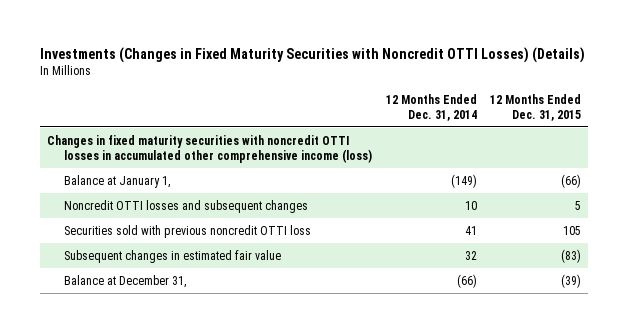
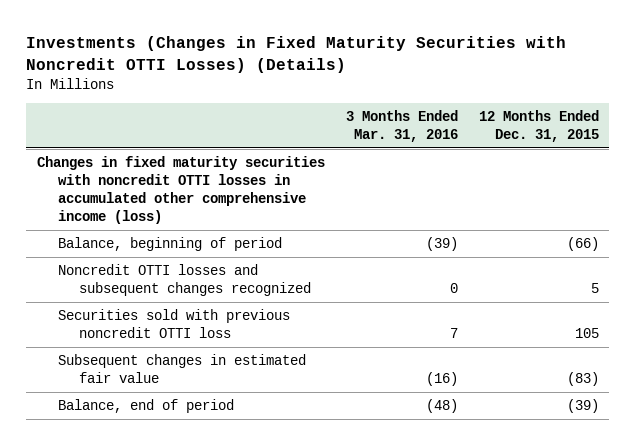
[385,93,477,121] 12 Months Ended Dec. 31, 2014 -> none
none -> [345,109,458,143] 3 Months Ended Mar. 31, 2016
[63,174,170,188] Balance at January 1, -> [58,236,283,251] Balance, beginning of period
[63,199,308,213] Noncredit OTTI losses and subsequent changes -> [58,263,312,297] Noncredit OTTI losses and subsequent changes recognized
[63,274,186,288] Balance at December 31, -> [58,398,235,413] Balance, end of period

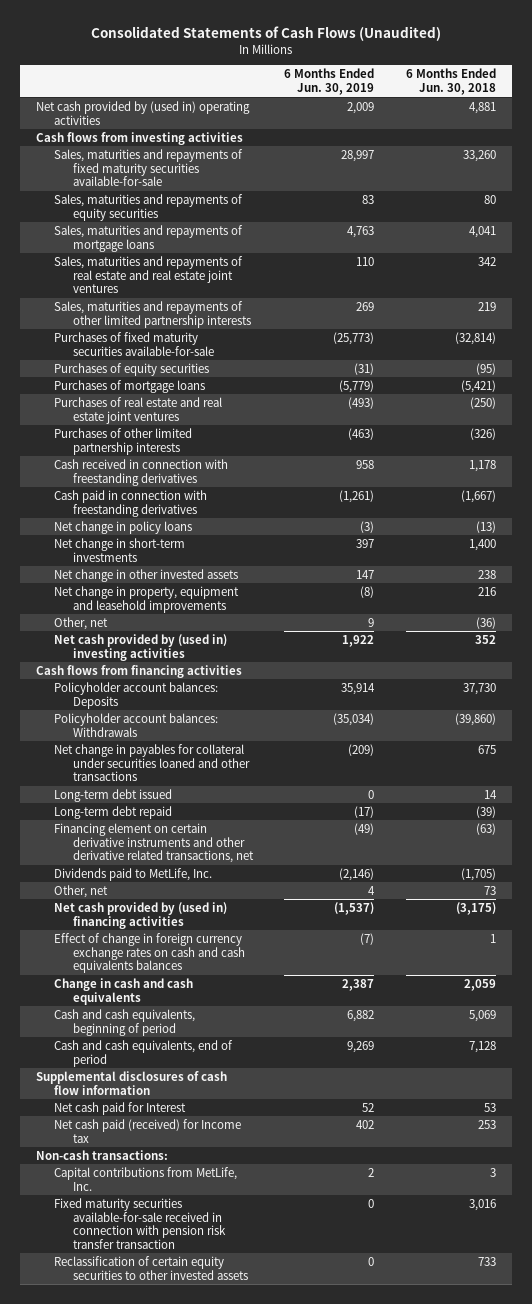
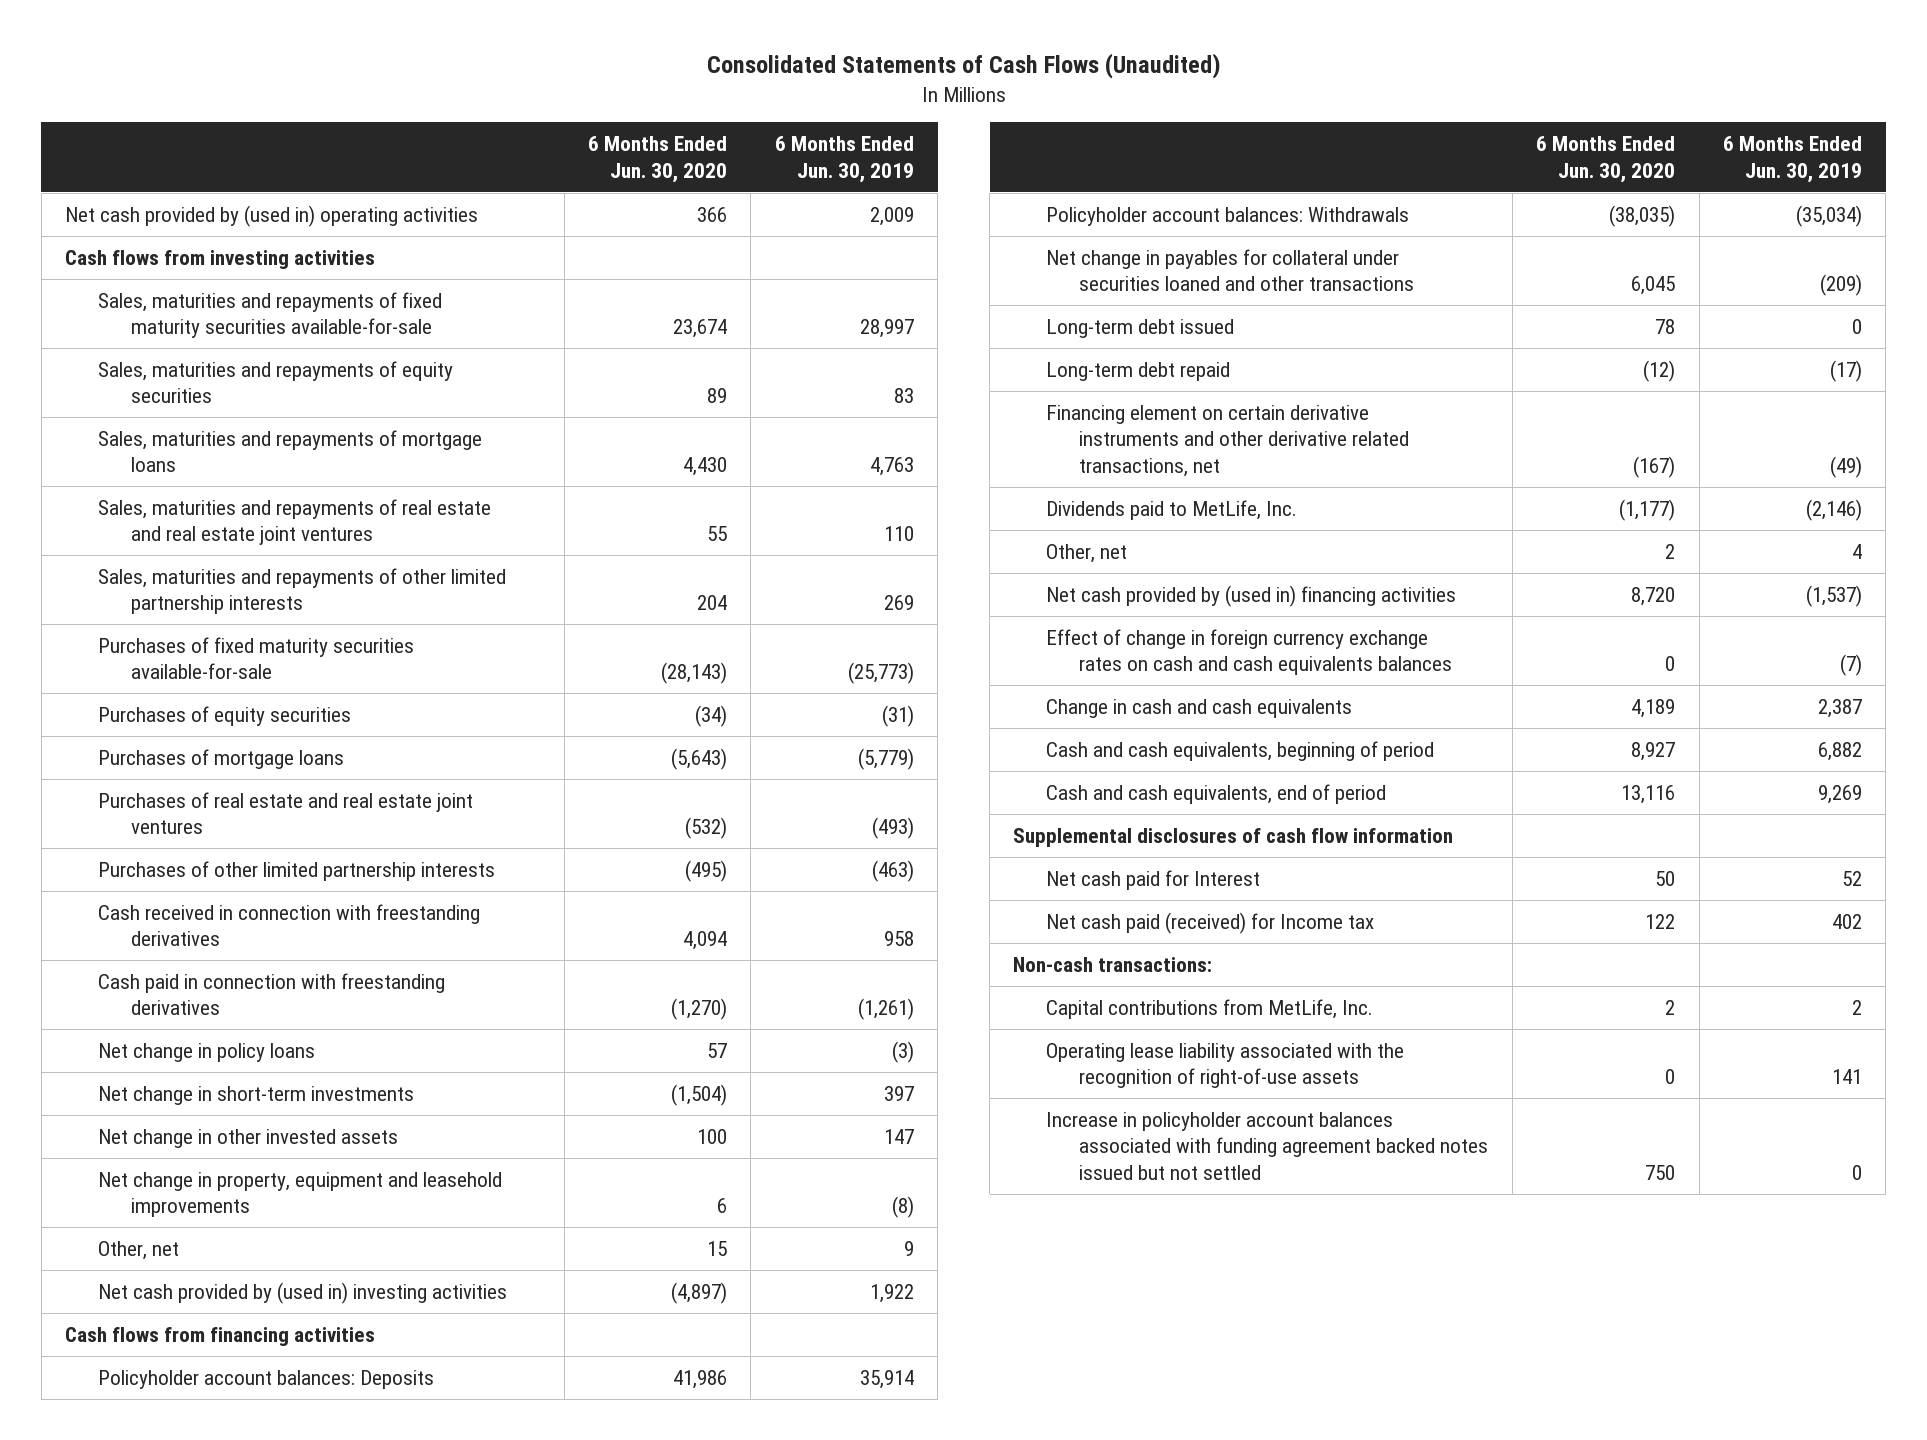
[406,68,497,96] 6 Months Ended Jun. 30, 2018 -> none
none -> [587,136,727,183] 6 Months Ended Jun. 30, 2020
[54,1198,226,1249] Fixed maturity securities available-for-sale received in connection with pension risk transfer transaction -> none
[54,1256,248,1280] Reclassification of certain equity securities to other invested assets -> none
none -> [1046,1042,1405,1089] Operating lease liability associated with the recognition of right-of-use assets
none -> [1046,1111,1489,1180] Increase in policyholder account balances associated with funding agreement backed notes issued but not settled

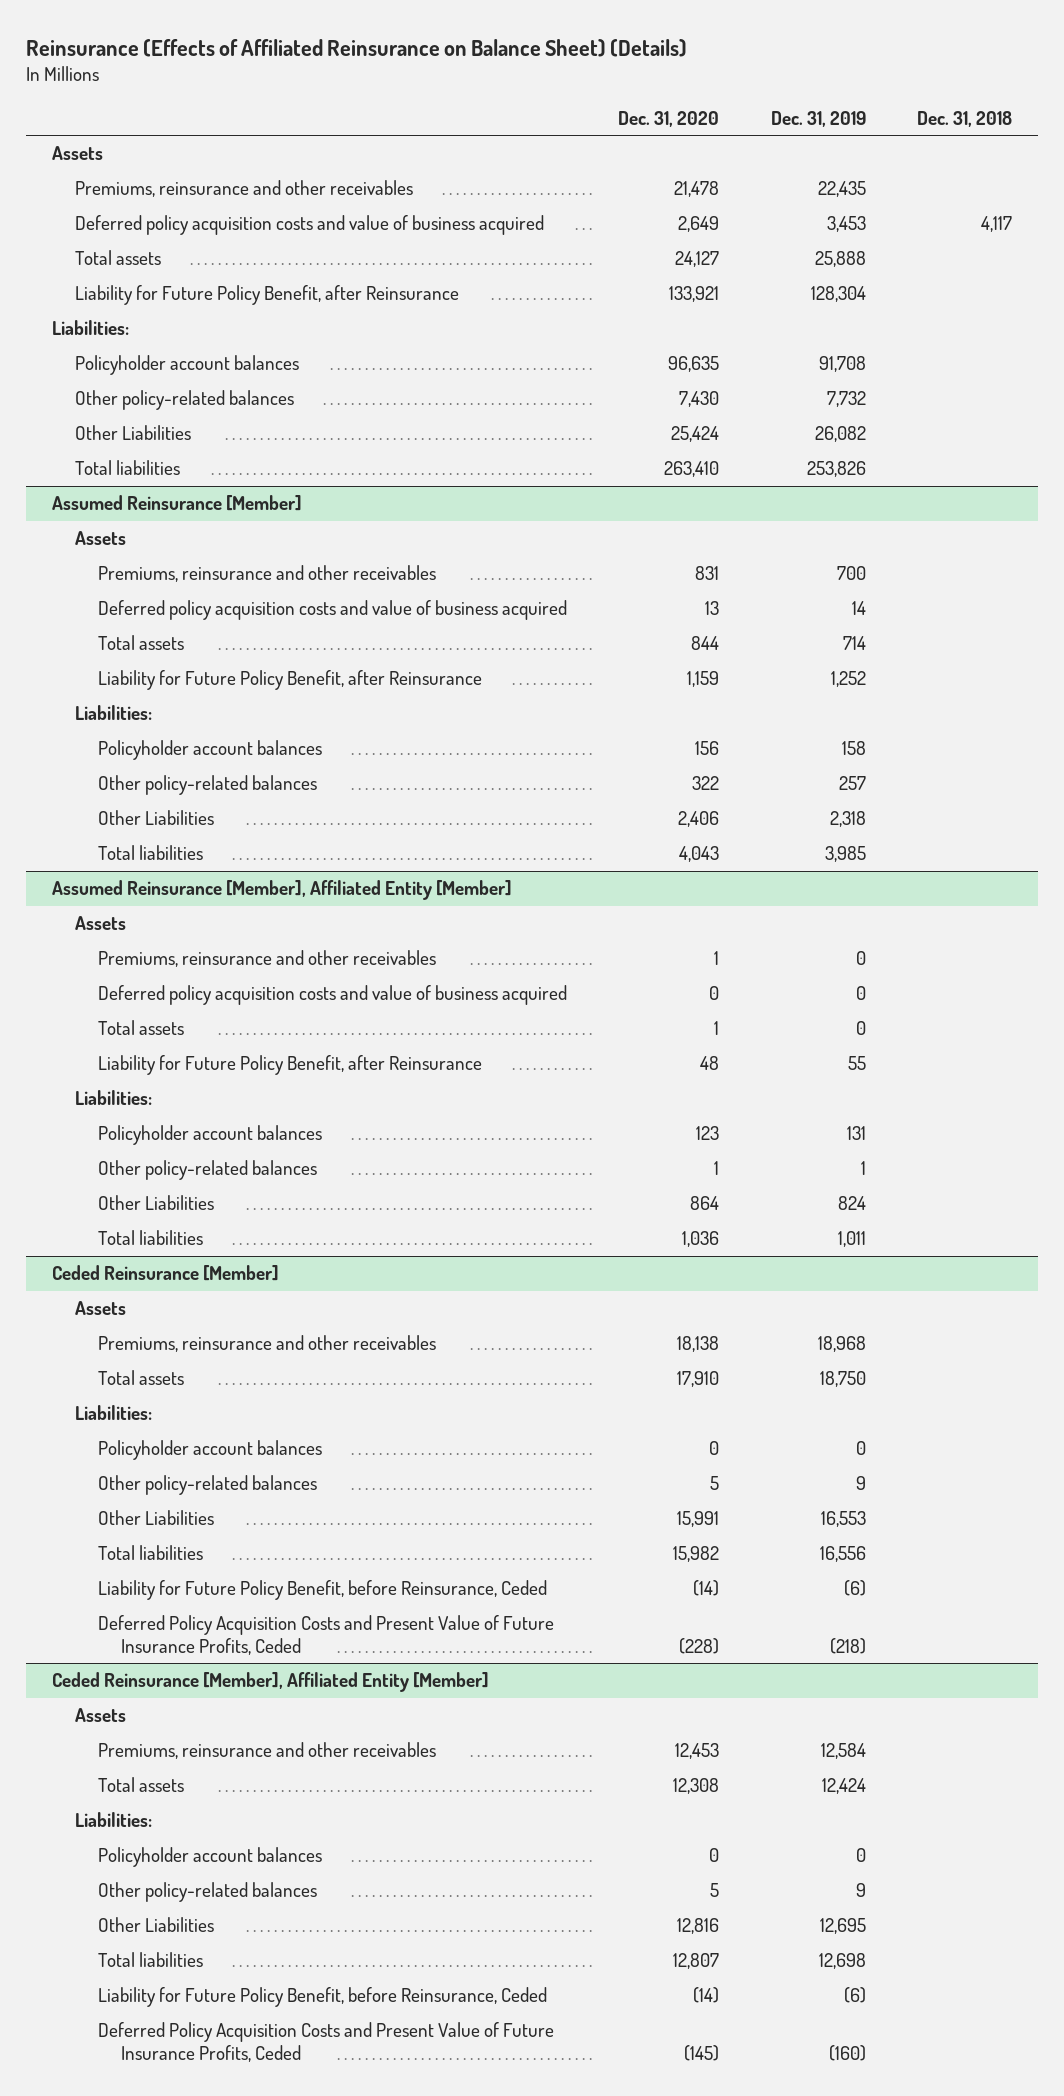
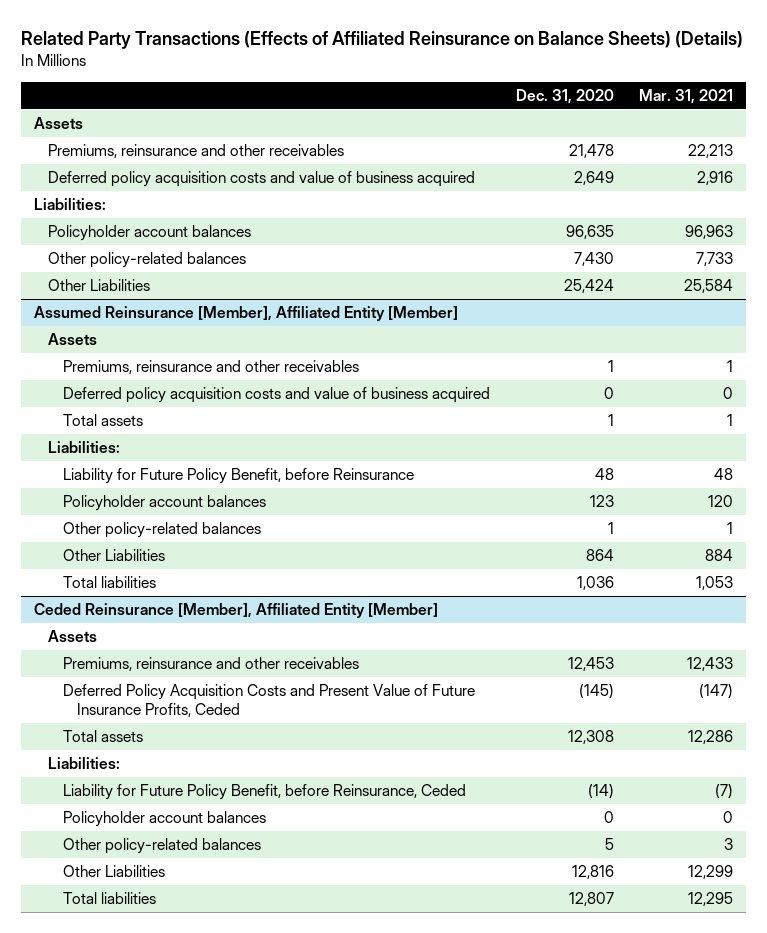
[25,38,687,57] Reinsurance (Effects of Affiliated Reinsurance on Balance Sheet) (Details) -> [21,31,744,50] Related Party Transactions (Effects of Affiliated Reinsurance on Balance Sheets) (Details)
[770,110,866,127] Dec. 31, 2019 -> none
[917,110,1013,127] Dec. 31, 2018 -> none
none -> [639,88,734,104] Mar. 31, 2021
[74,250,161,266] Total assets -> none
[74,285,459,306] Liability for Future Policy Benefit, after Reinsurance -> none
[74,460,180,476] Total liabilities -> none
[51,495,302,512] Assumed Reinsurance [Member] -> none
[74,531,126,546] Assets -> none
[97,565,436,583] Premiums, reinsurance and other receivables -> none
[97,600,567,621] Deferred policy acquisition costs and value of business acquired -> none
[97,635,184,651] Total assets -> none
[97,670,482,691] Liability for Future Policy Benefit, after Reinsurance -> none
[74,705,152,721] Liabilities: -> none
[97,740,322,761] Policyholder account balances -> none
[97,775,317,796] Other policy-related balances -> none
[97,810,214,826] Other Liabilities -> none
[97,845,203,861] Total liabilities -> none
[97,1055,482,1076] Liability for Future Policy Benefit, after Reinsurance -> none
none -> [62,468,414,485] Liability for Future Policy Benefit, before Reinsurance
[51,1265,279,1282] Ceded Reinsurance [Member] -> none
[74,1301,126,1316] Assets -> none
[97,1335,436,1353] Premiums, reinsurance and other receivables -> none
[97,1370,184,1386] Total assets -> none
[74,1405,152,1421] Liabilities: -> none
[97,1440,322,1461] Policyholder account balances -> none
[97,1475,317,1496] Other policy-related balances -> none
[97,1510,214,1526] Other Liabilities -> none
[97,1545,203,1561] Total liabilities -> none
[97,1580,547,1601] Liability for Future Policy Benefit, before Reinsurance, Ceded -> none
[97,1615,554,1655] Deferred Policy Acquisition Costs and Present Value of Future Insurance Profits, Ceded -> none
[97,2022,554,2062] Deferred Policy Acquisition Costs and Present Value of Future Insurance Profits, Ceded -> [62,684,475,718] Deferred Policy Acquisition Costs and Present Value of Future Insurance Profits, Ceded
[97,1987,547,2008] Liability for Future Policy Benefit, before Reinsurance, Ceded -> [62,784,466,801] Liability for Future Policy Benefit, before Reinsurance, Ceded

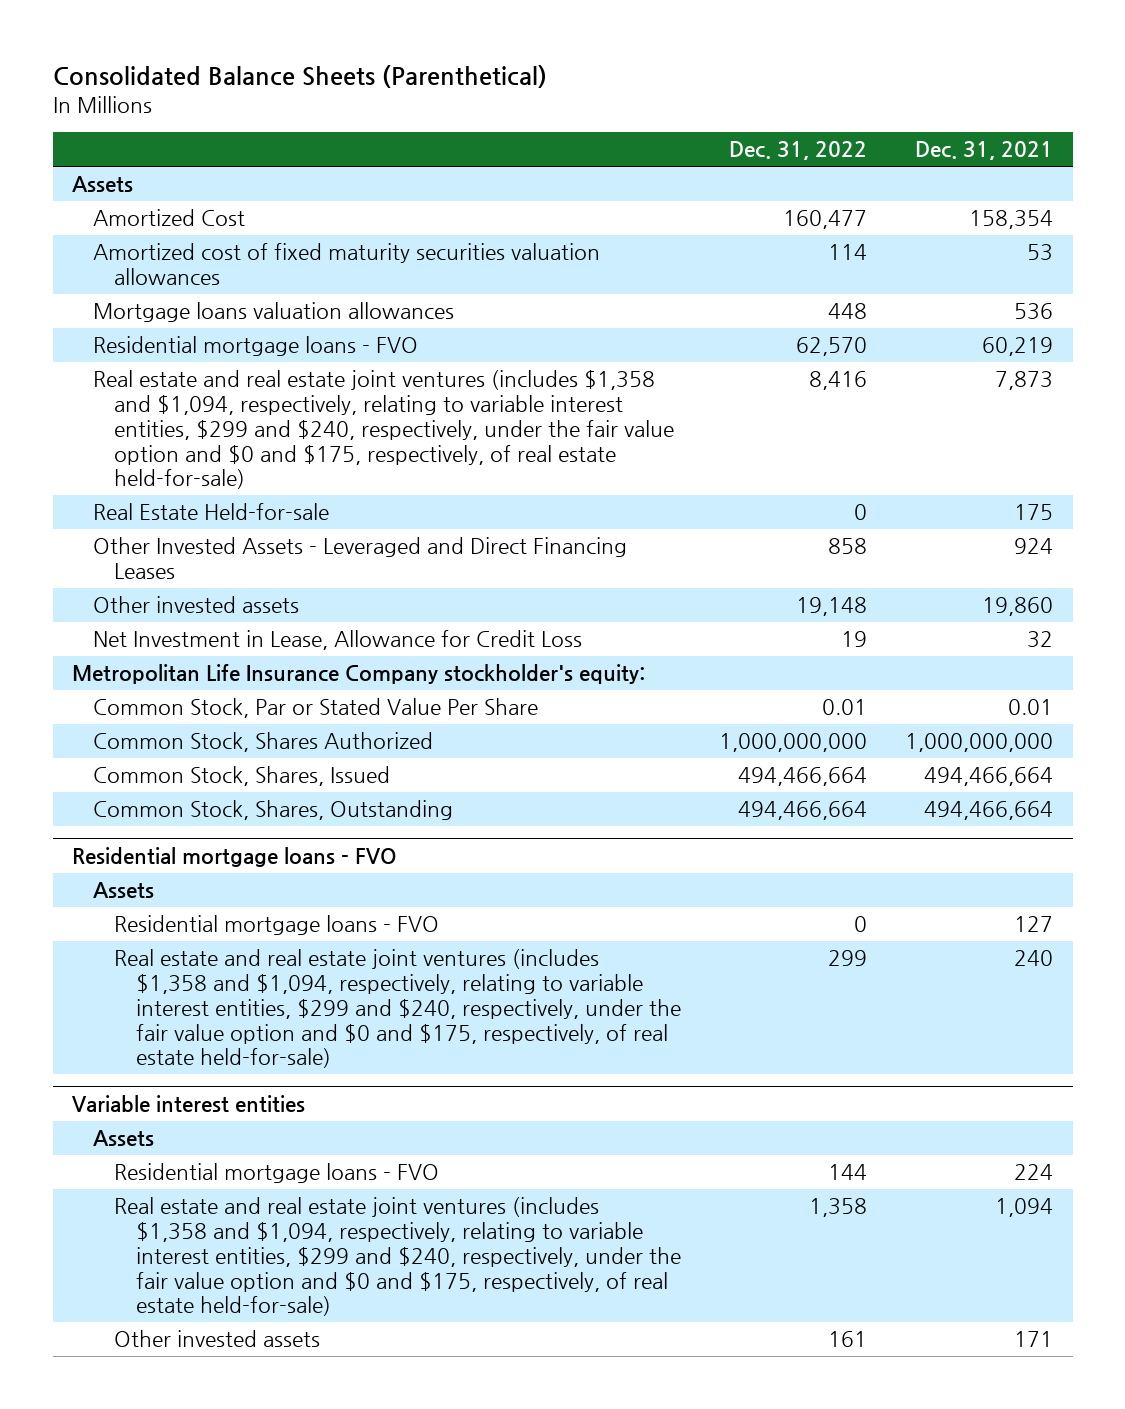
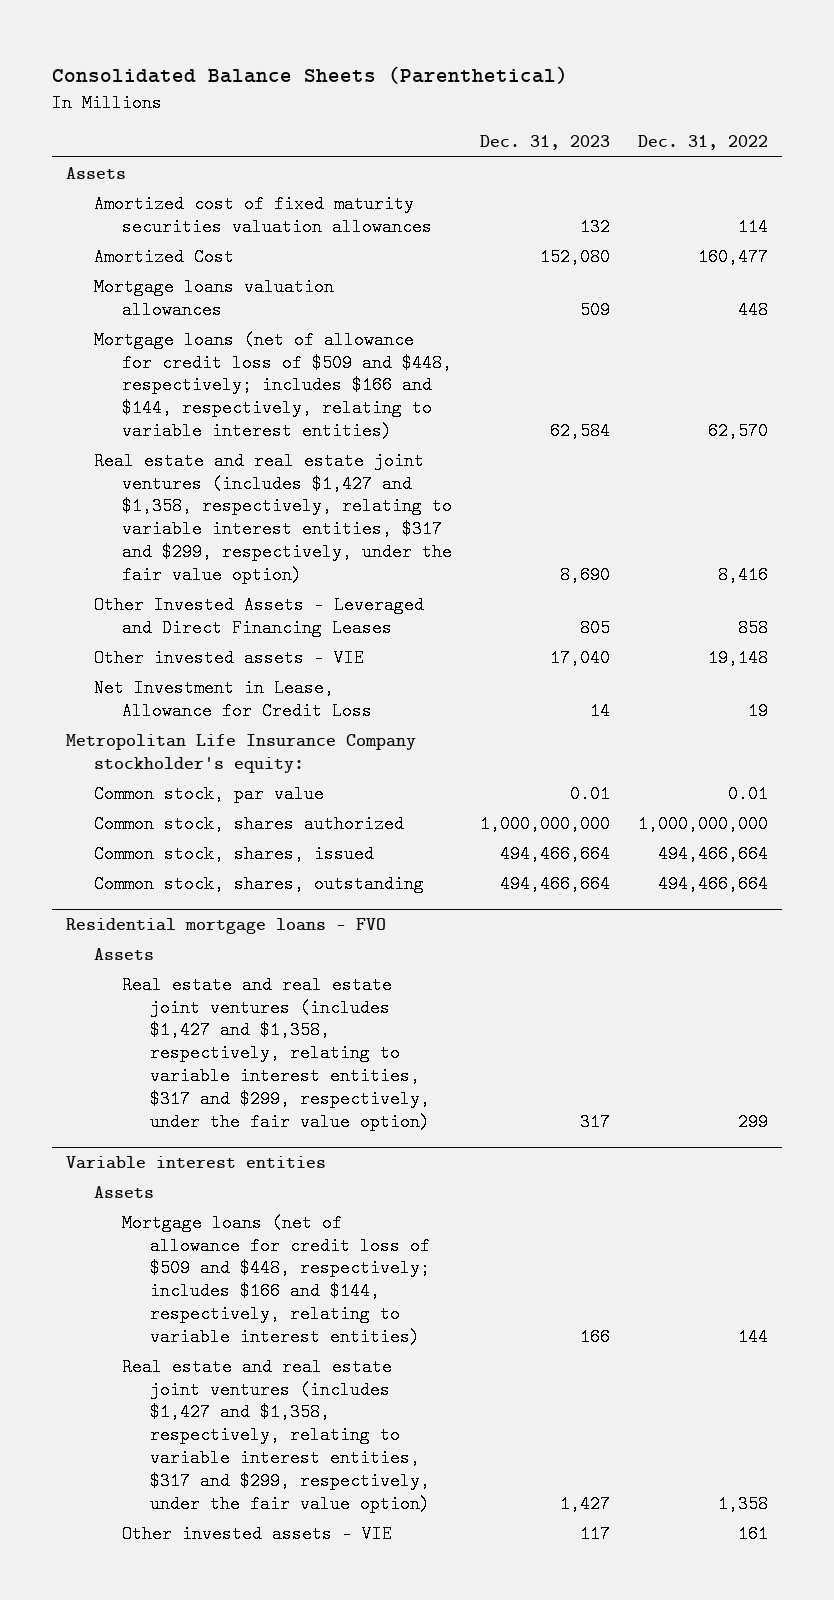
[915,141,1054,161] Dec. 31, 2021 -> none
none -> [479,135,610,151] Dec. 31, 2023
[93,209,246,227] Amortized Cost -> [94,247,235,266] Amortized Cost
[93,503,330,521] Real Estate Held-for-sale -> none
[93,336,419,357] Residential mortgage loans - FVO -> [94,330,453,441] Mortgage loans (net of allowance for credit loss of $509 and $448, respectively; includes $166 and $144, respectively, relating to variable interest entities)
[93,370,675,490] Real estate and real estate joint ventures (includes $1,358 and $1,094, respectively, relating to variable interest entities, $299 and $240, respectively, under the fair value option and $0 and $175, respectively, of real estate held-for-sale) -> [94,451,453,584] Real estate and real estate joint ventures (includes $1,427 and $1,358, respectively, relating to variable interest entities, $317 and $299, respectively, under the fair value option)
[93,596,300,614] Other invested assets -> [94,648,365,667] Other invested assets - VIE
[93,698,539,719] Common Stock, Par or Stated Value Per Share -> [94,784,325,803] Common stock, par value
[93,732,434,753] Common Stock, Shares Authorized -> [94,814,405,833] Common stock, shares authorized
[93,766,391,787] Common Stock, Shares, Issued -> [94,844,375,863] Common stock, shares, issued
[93,800,454,821] Common Stock, Shares, Outstanding -> [94,874,425,893] Common stock, shares, outstanding
[114,915,440,936] Residential mortgage loans - FVO -> none
[114,949,681,1069] Real estate and real estate joint ventures (includes $1,358 and $1,094, respectively, relating to variable interest entities, $299 and $240, respectively, under the fair value option and $0 and $175, respectively, of real estate held-for-sale) -> [122,975,430,1131] Real estate and real estate joint ventures (includes $1,427 and $1,358, respectively, relating to variable interest entities, $317 and $299, respectively, under the fair value option)
[114,1163,440,1184] Residential mortgage loans - FVO -> [122,1213,430,1346] Mortgage loans (net of allowance for credit loss of $509 and $448, respectively; includes $166 and $144, respectively, relating to variable interest entities)
[114,1197,681,1317] Real estate and real estate joint ventures (includes $1,358 and $1,094, respectively, relating to variable interest entities, $299 and $240, respectively, under the fair value option and $0 and $175, respectively, of real estate held-for-sale) -> [122,1357,430,1513] Real estate and real estate joint ventures (includes $1,427 and $1,358, respectively, relating to variable interest entities, $317 and $299, respectively, under the fair value option)
[114,1330,321,1348] Other invested assets -> [122,1524,393,1543] Other invested assets - VIE

